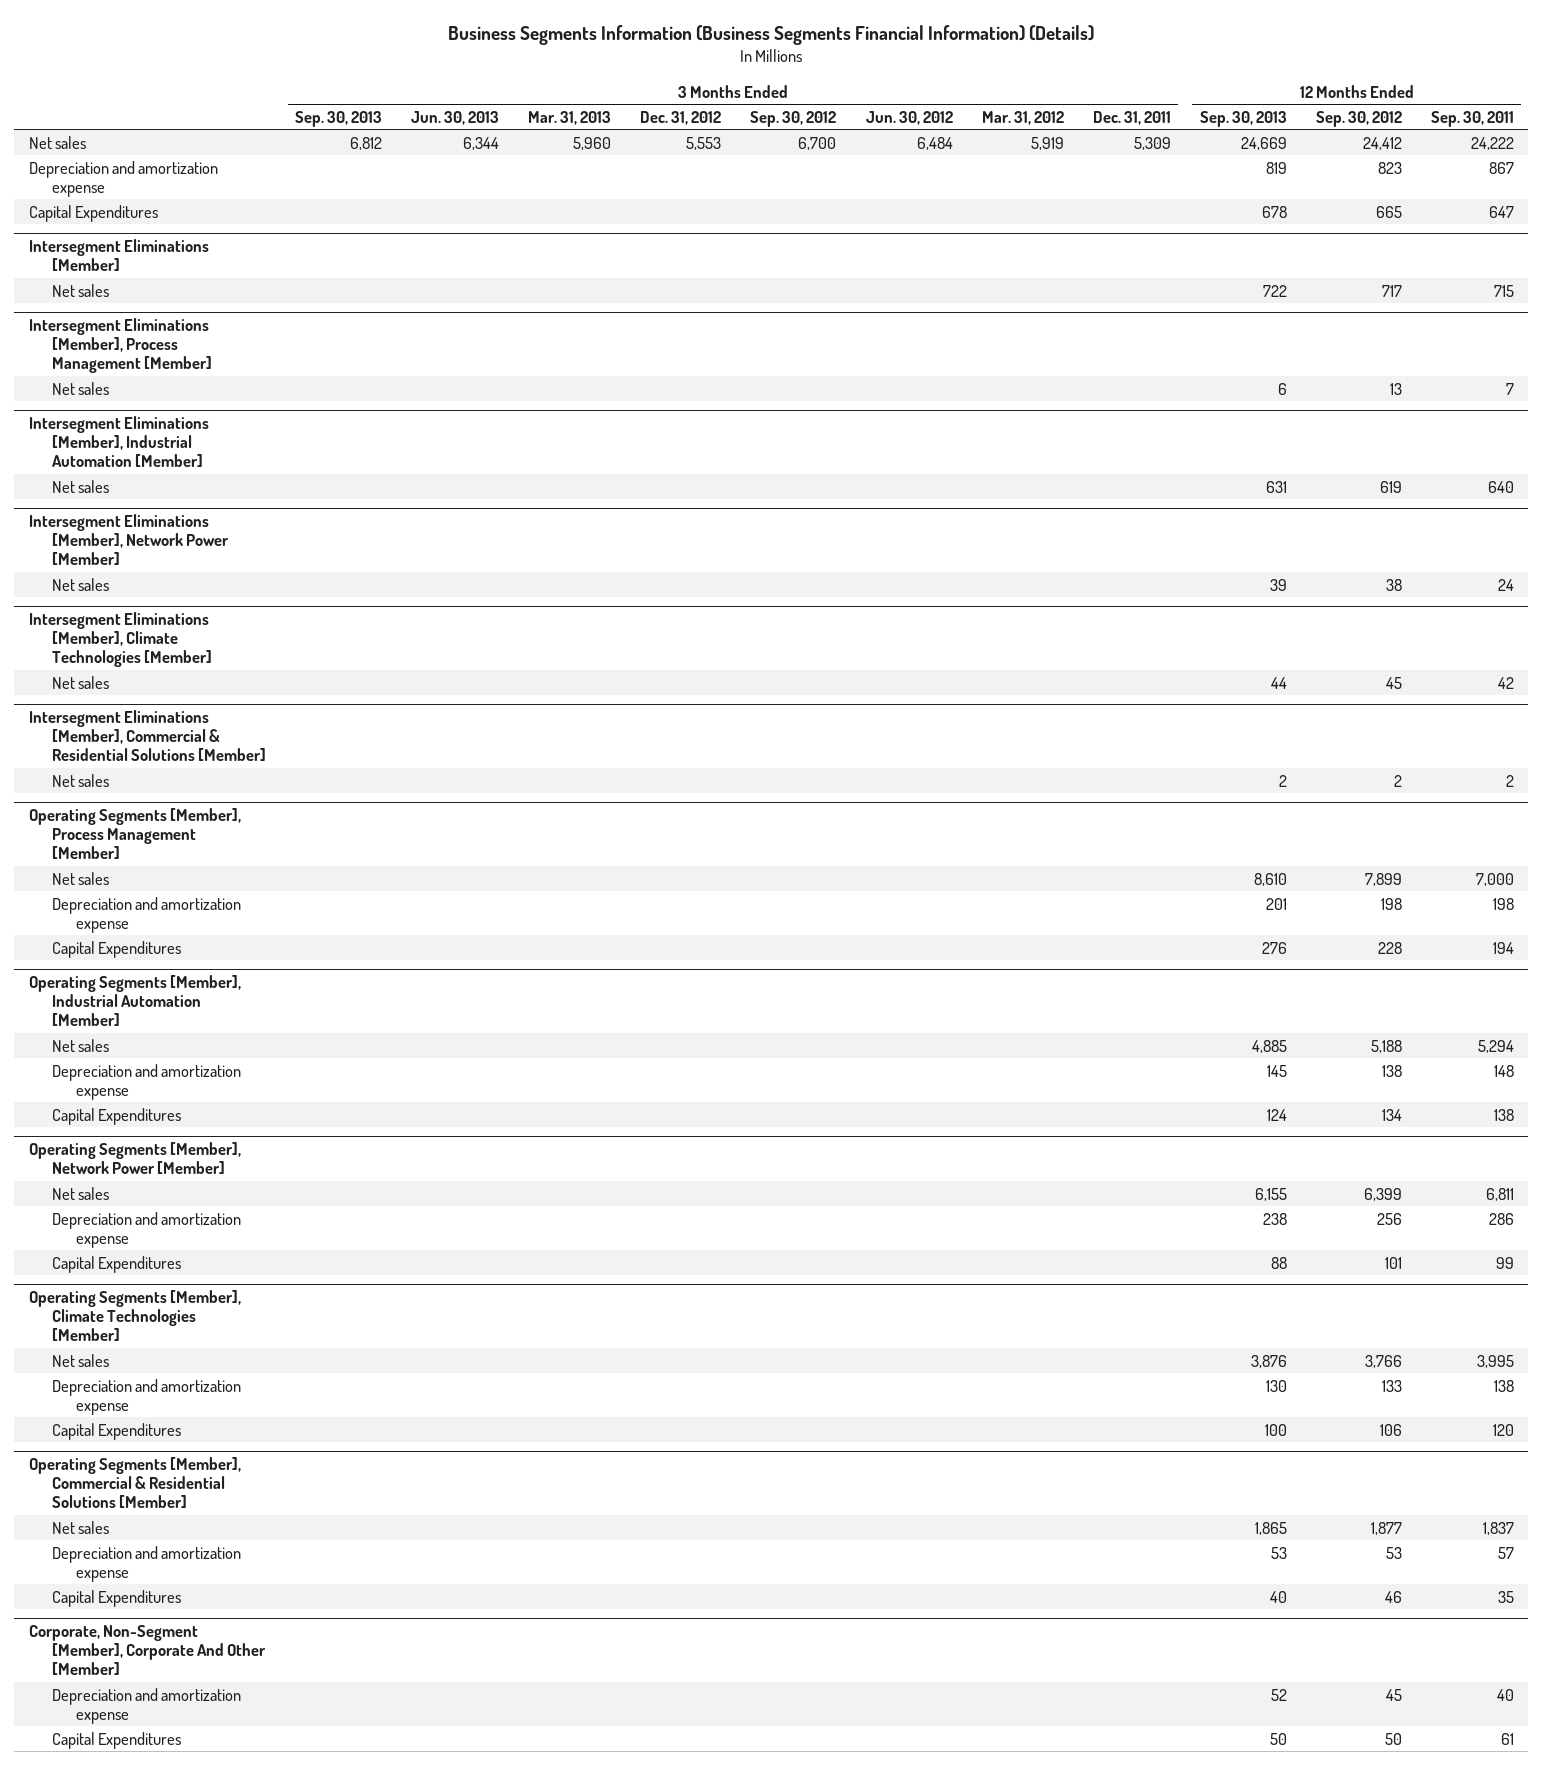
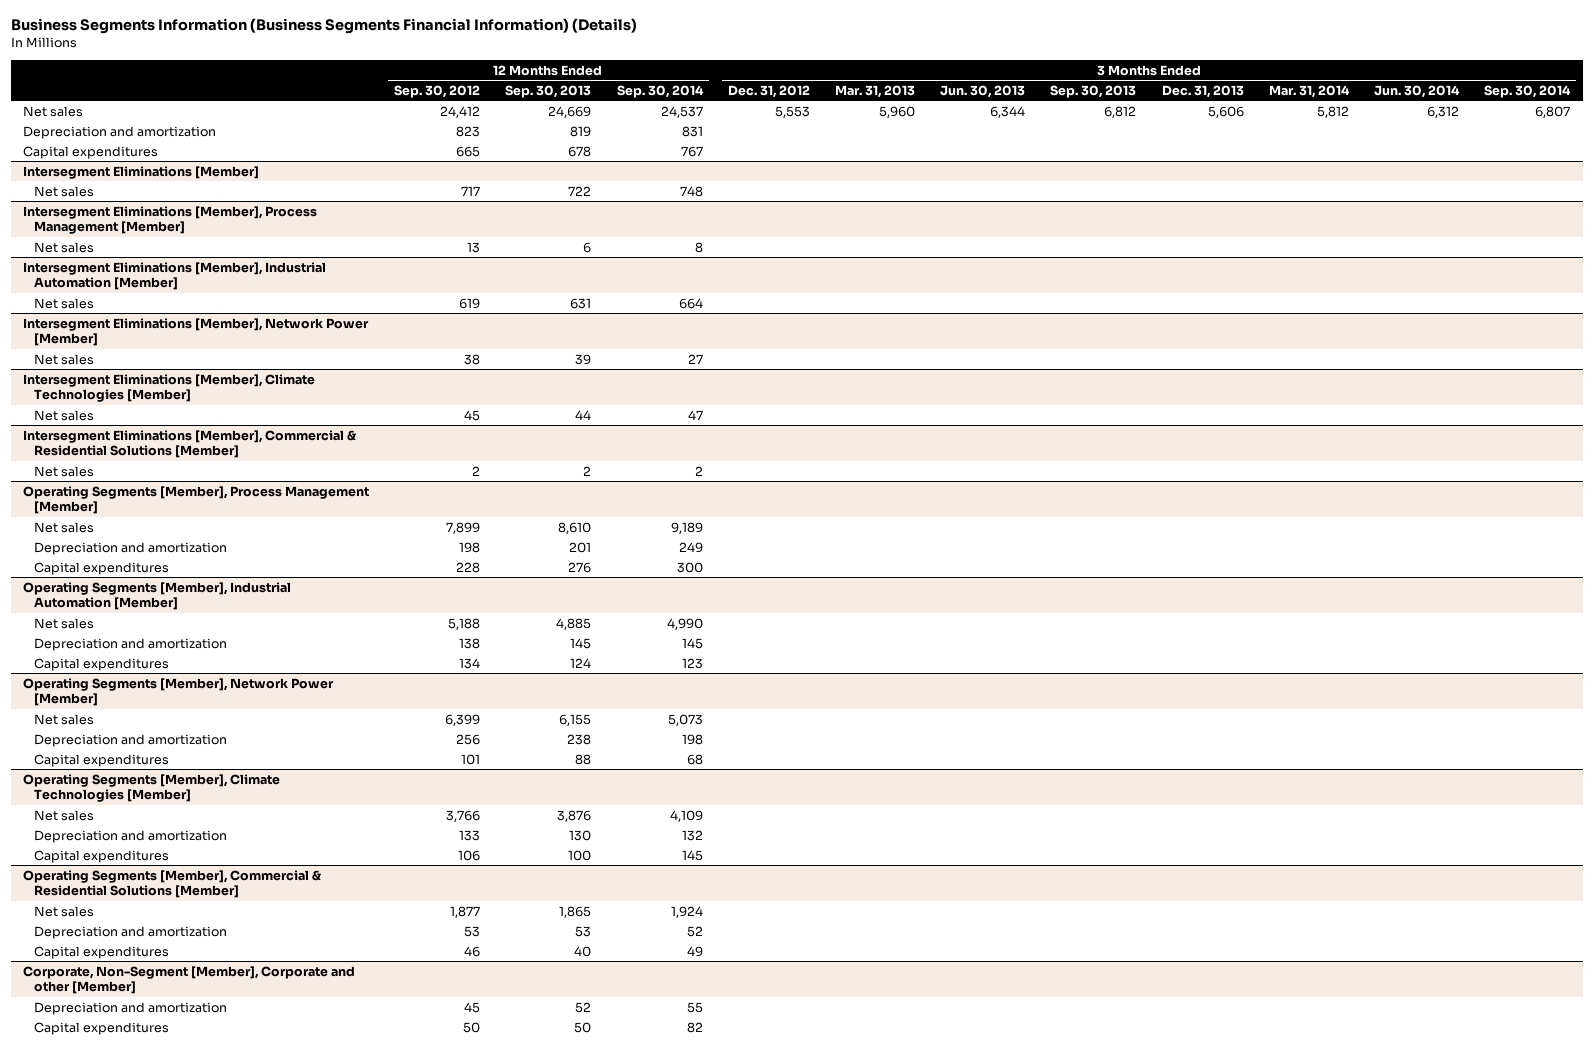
[750,110,837,127] Sep. 30, 2012 -> none
[865,110,953,125] Jun. 30, 2012 -> none
[981,110,1064,125] Mar. 31, 2012 -> none
[1092,110,1171,125] Dec. 31, 2011 -> none
[1430,110,1514,127] Sep. 30, 2011 -> none
none -> [616,84,704,98] Sep. 30, 2014
none -> [1161,84,1244,98] Dec. 31, 2013
none -> [1268,84,1350,98] Mar. 31, 2014
none -> [1373,84,1460,98] Jun. 30, 2014
none -> [1484,84,1572,98] Sep. 30, 2014
[28,160,218,197] Depreciation and amortization expense -> [23,125,217,139] Depreciation and amortization
[28,204,158,222] Capital Expenditures -> [23,145,159,159] Capital expenditures
[52,896,242,933] Depreciation and amortization expense -> [34,541,228,555] Depreciation and amortization
[52,940,182,958] Capital Expenditures -> [34,561,170,575] Capital expenditures
[52,1063,242,1100] Depreciation and amortization expense -> [34,637,228,651] Depreciation and amortization
[52,1107,182,1125] Capital Expenditures -> [34,657,170,671] Capital expenditures
[52,1211,242,1248] Depreciation and amortization expense -> [34,733,228,747] Depreciation and amortization
[52,1255,182,1273] Capital Expenditures -> [34,753,170,767] Capital expenditures
[52,1378,242,1415] Depreciation and amortization expense -> [34,829,228,843] Depreciation and amortization
[52,1422,182,1440] Capital Expenditures -> [34,849,170,863] Capital expenditures
[52,1545,242,1582] Depreciation and amortization expense -> [34,925,228,939] Depreciation and amortization
[52,1589,182,1607] Capital Expenditures -> [34,945,170,959] Capital expenditures
[28,1625,267,1676] Corporate, Non-Segment [Member], Corporate And Other [Member] -> [23,965,356,995] Corporate, Non-Segment [Member], Corporate and other [Member]
[52,1687,242,1724] Depreciation and amortization expense -> [34,1001,228,1015] Depreciation and amortization
[52,1731,182,1749] Capital Expenditures -> [34,1021,170,1035] Capital expenditures

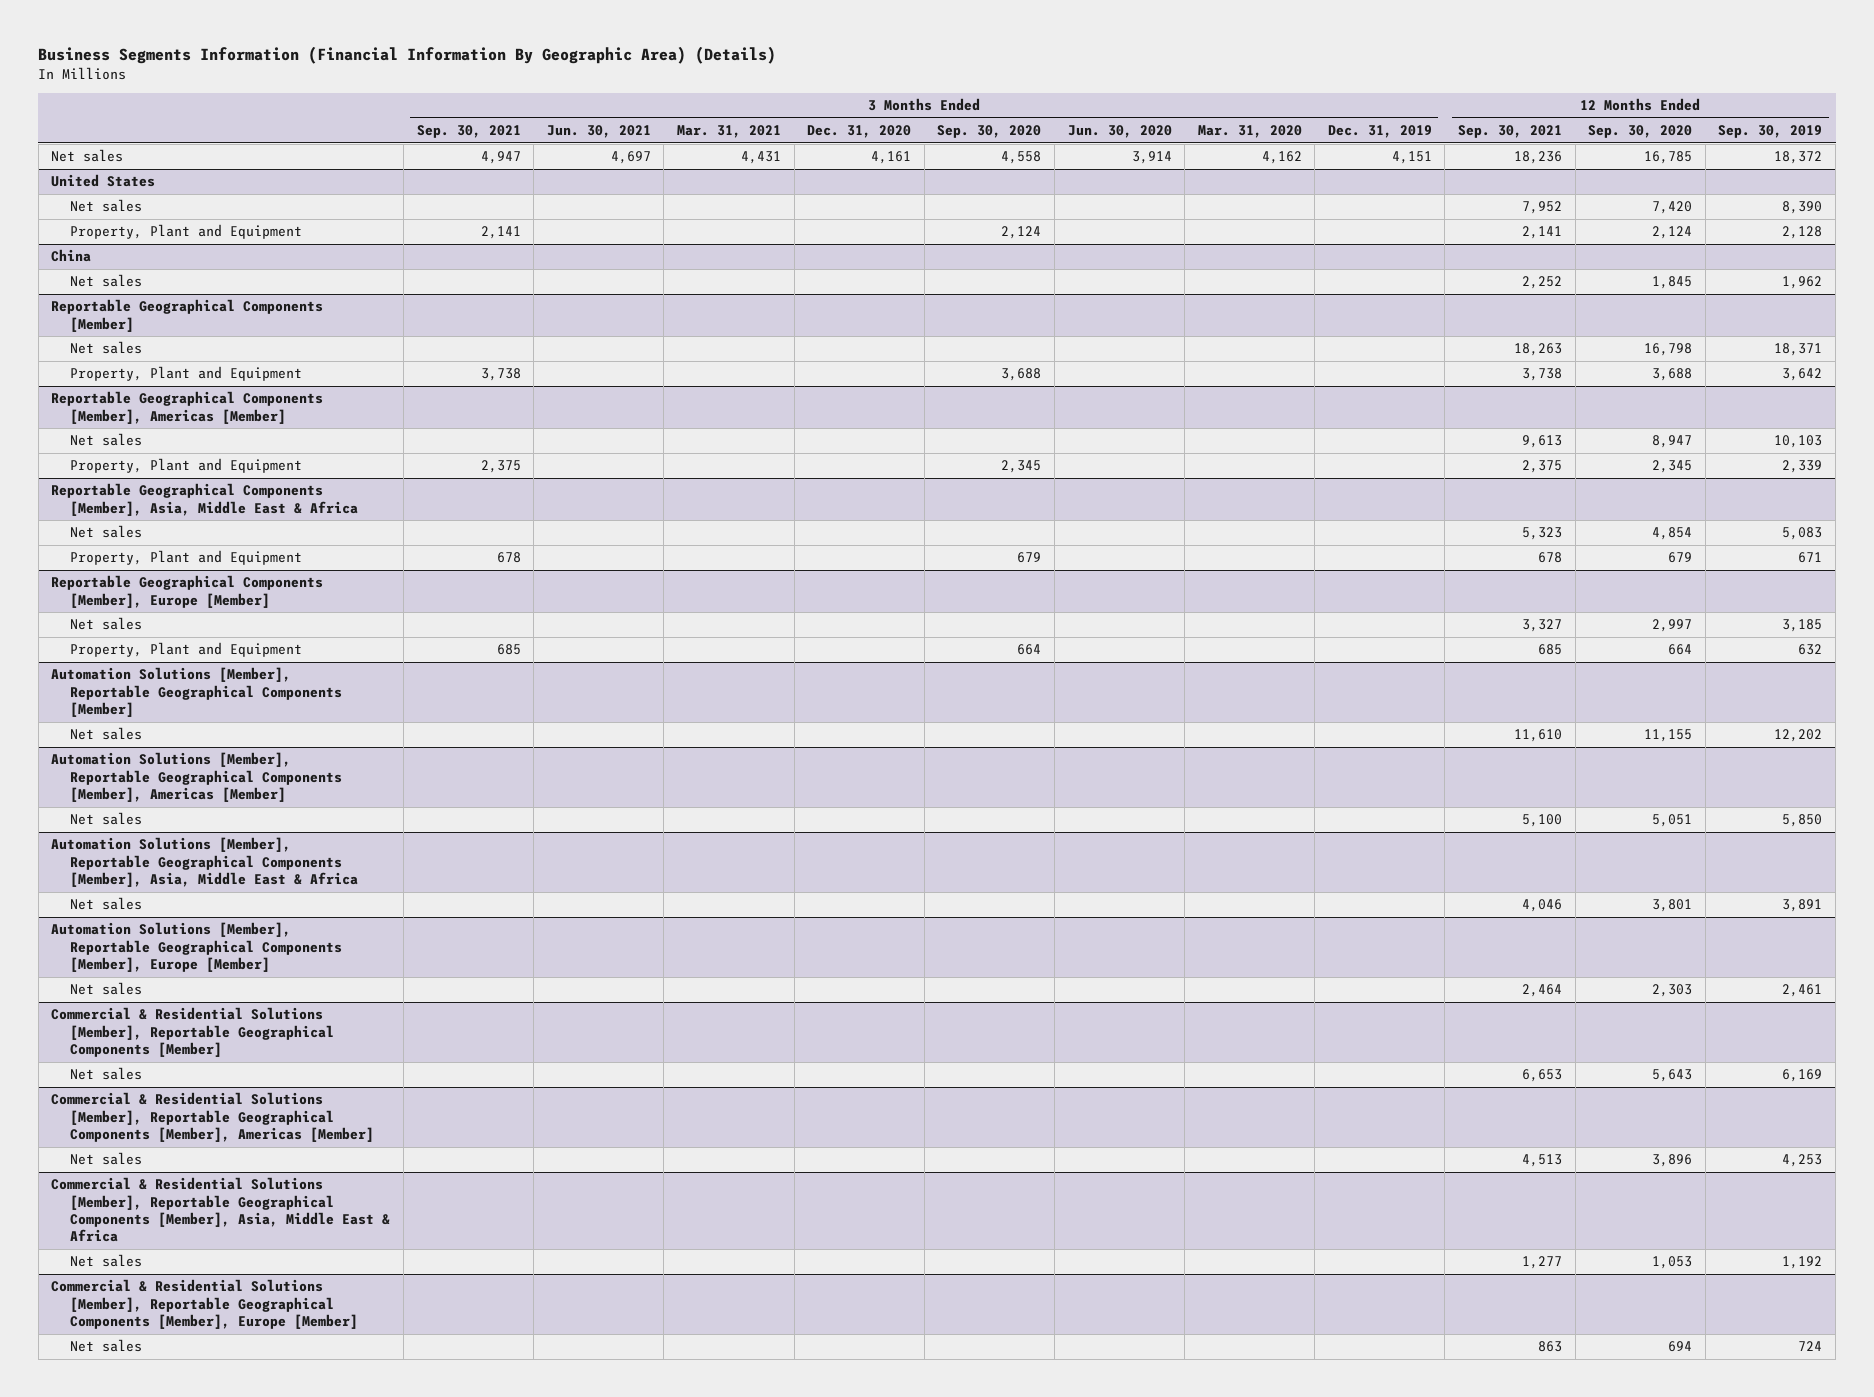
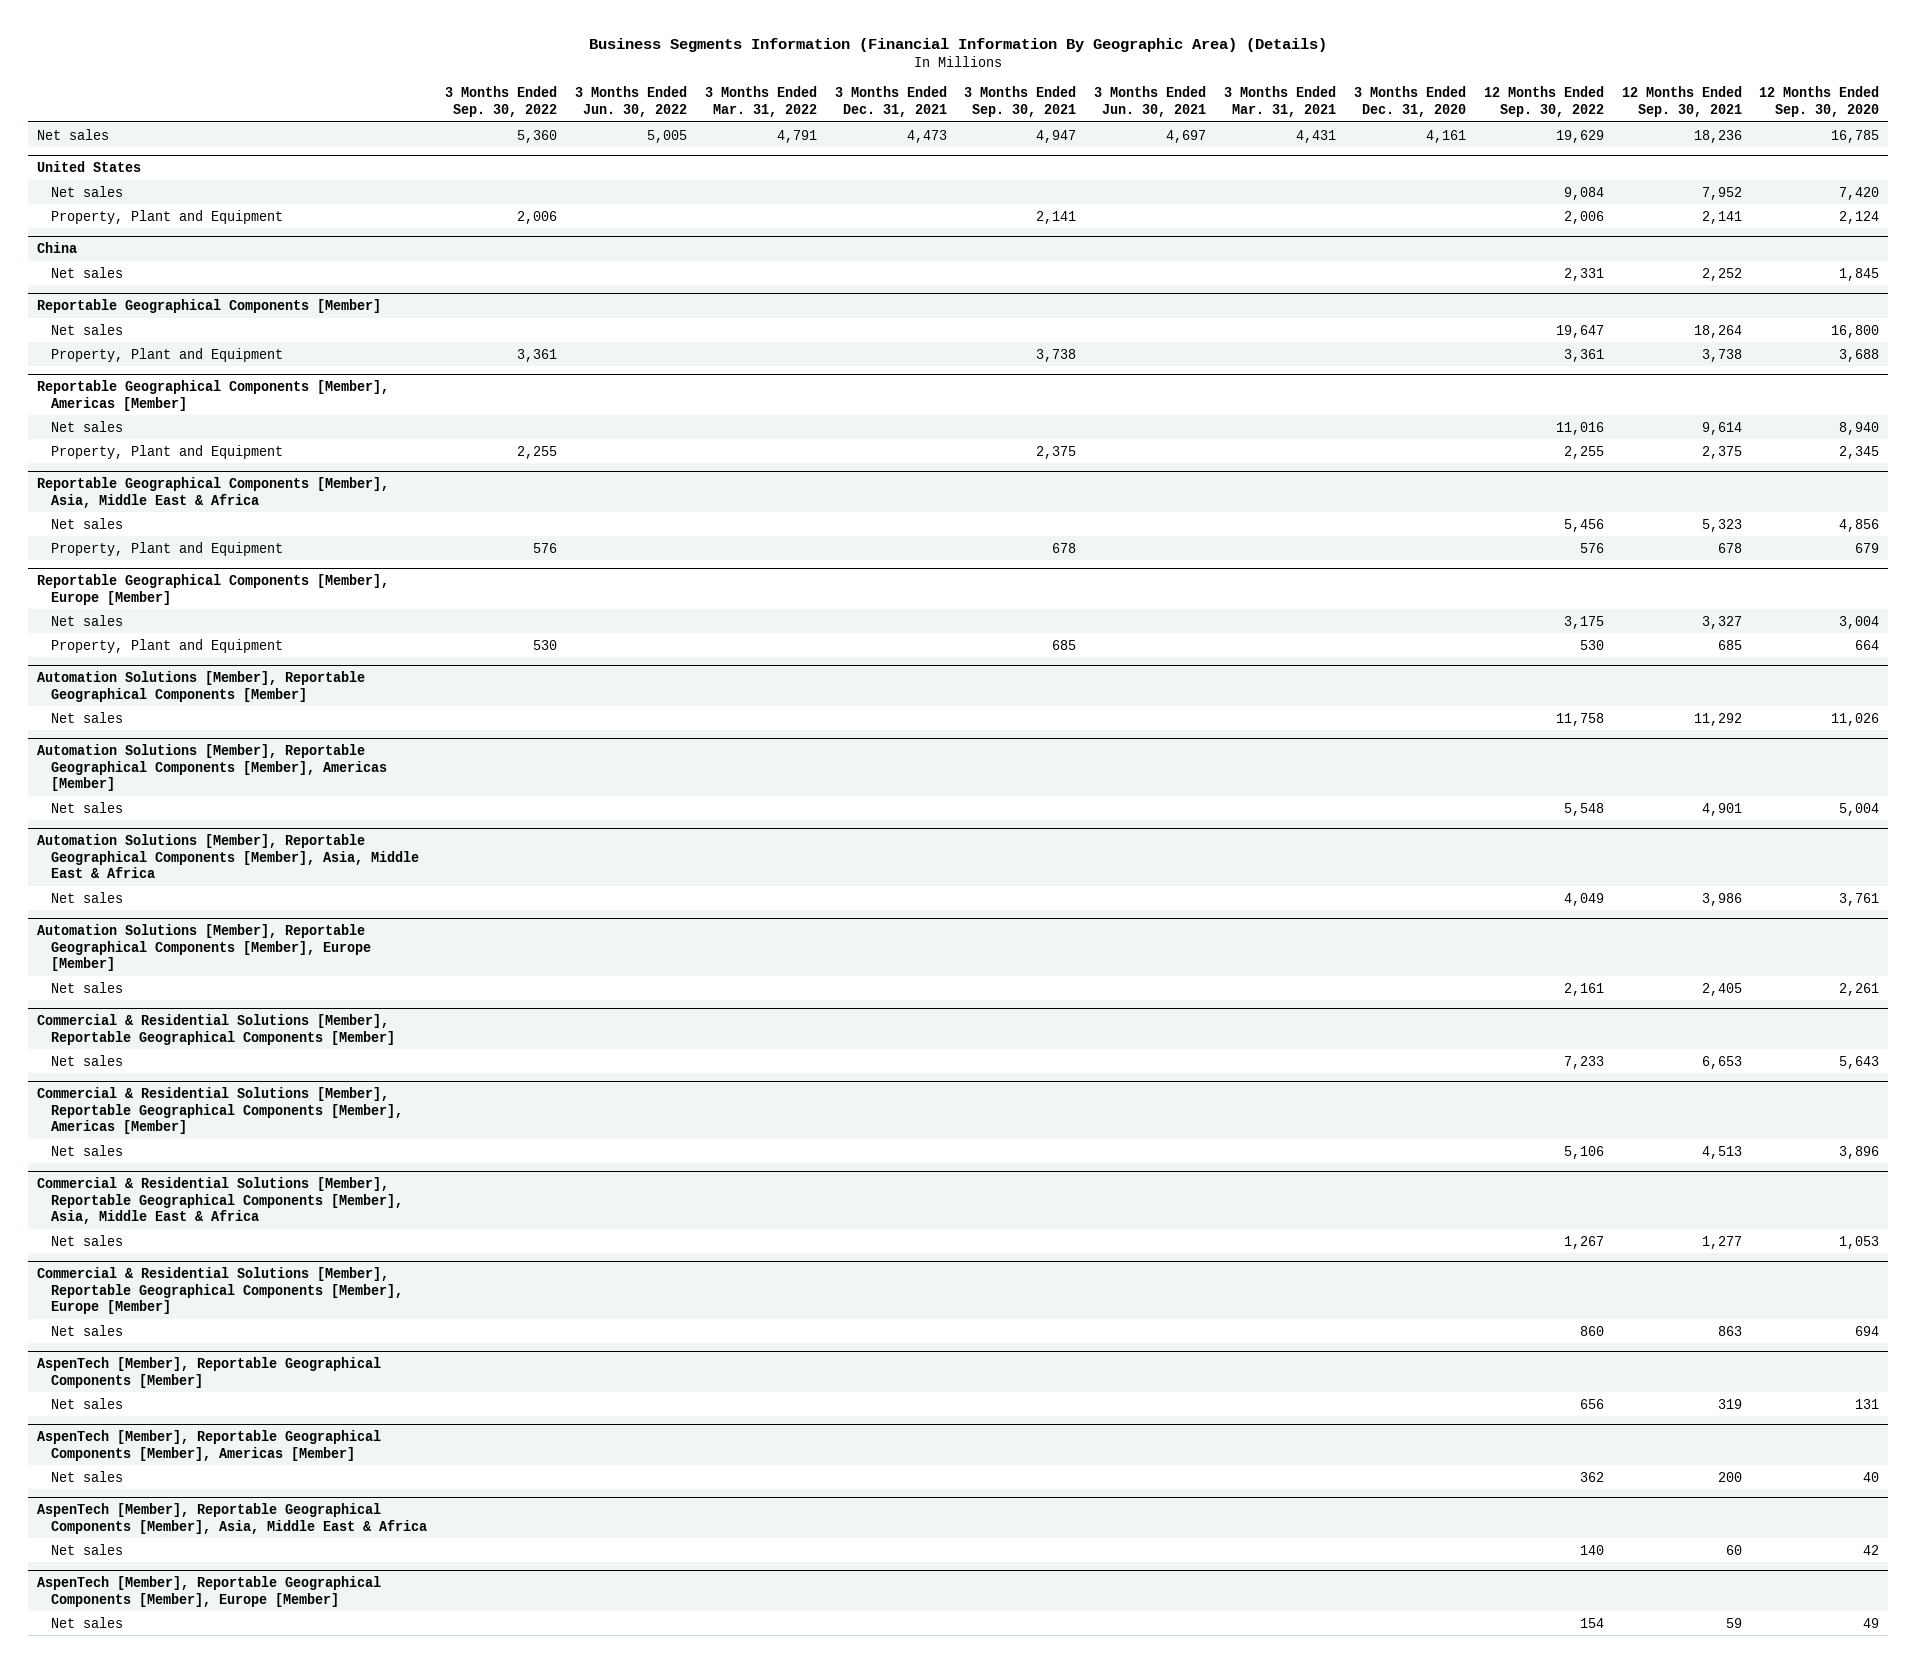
[937,125,1042,139] Sep. 30, 2020 -> none
[1067,125,1172,139] Jun. 30, 2020 -> none
[1197,125,1302,139] Mar. 31, 2020 -> none
[1327,125,1432,139] Dec. 31, 2019 -> none
[1718,125,1823,139] Sep. 30, 2019 -> none
none -> [445,86,558,118] 3 Months Ended Sep. 30, 2022
none -> [574,86,687,118] 3 Months Ended Jun. 30, 2022
none -> [704,86,817,118] 3 Months Ended Mar. 31, 2022
none -> [834,86,947,118] 3 Months Ended Dec. 31, 2021
none -> [1483,86,1604,118] 12 Months Ended Sep. 30, 2022
[1514,343,1563,357] 18,263 -> [1693,324,1742,338] 18,264
[1644,343,1693,357] 16,798 -> [1831,324,1880,338] 16,800
[1522,435,1563,449] 9,613 -> [1701,421,1742,435] 9,614
[1652,435,1693,449] 8,947 -> [1839,421,1880,435] 8,940
[1652,527,1693,541] 4,854 -> [1839,518,1880,532] 4,856
[1652,619,1693,633] 2,997 -> [1839,615,1880,629] 3,004
[1514,729,1563,743] 11,610 -> [1693,712,1742,726] 11,292
[1644,729,1693,743] 11,155 -> [1831,712,1880,726] 11,026
[1522,814,1563,828] 5,100 -> [1701,802,1742,816] 4,901
[1652,814,1693,828] 5,051 -> [1839,802,1880,816] 5,004
[1522,899,1563,913] 4,046 -> [1701,892,1742,906] 3,986
[1652,899,1693,913] 3,801 -> [1839,892,1880,906] 3,761
[1522,984,1563,998] 2,464 -> [1701,982,1742,996] 2,405
[1652,984,1693,998] 2,303 -> [1839,982,1880,996] 2,261
none -> [37,1356,382,1388] AspenTech [Member], Reportable Geographical Components [Member]
none -> [51,1397,124,1409] Net sales
none -> [37,1429,382,1461] AspenTech [Member], Reportable Geographical Components [Member], Americas [Member]
none -> [51,1470,124,1482] Net sales
none -> [37,1502,428,1534] AspenTech [Member], Reportable Geographical Components [Member], Asia, Middle East & Africa
none -> [51,1543,124,1555] Net sales
none -> [37,1575,382,1607] AspenTech [Member], Reportable Geographical Components [Member], Europe [Member]
none -> [51,1616,124,1628] Net sales

